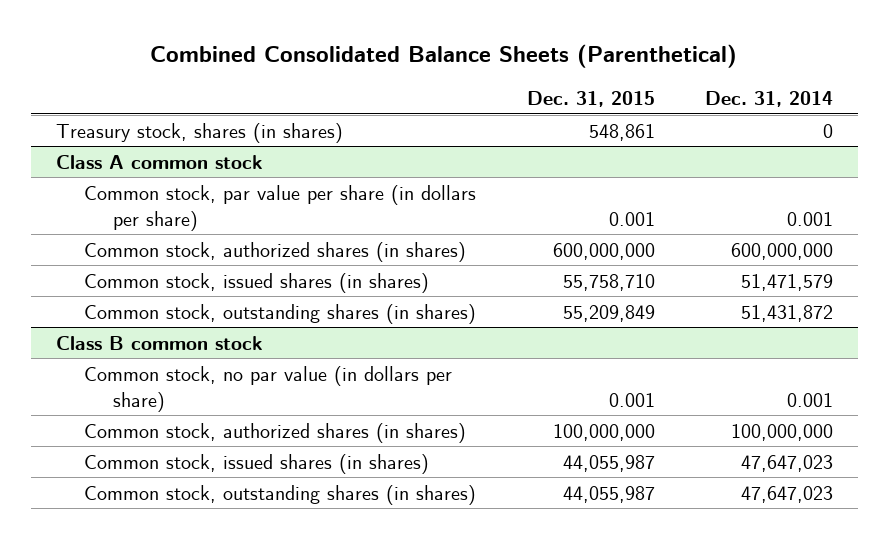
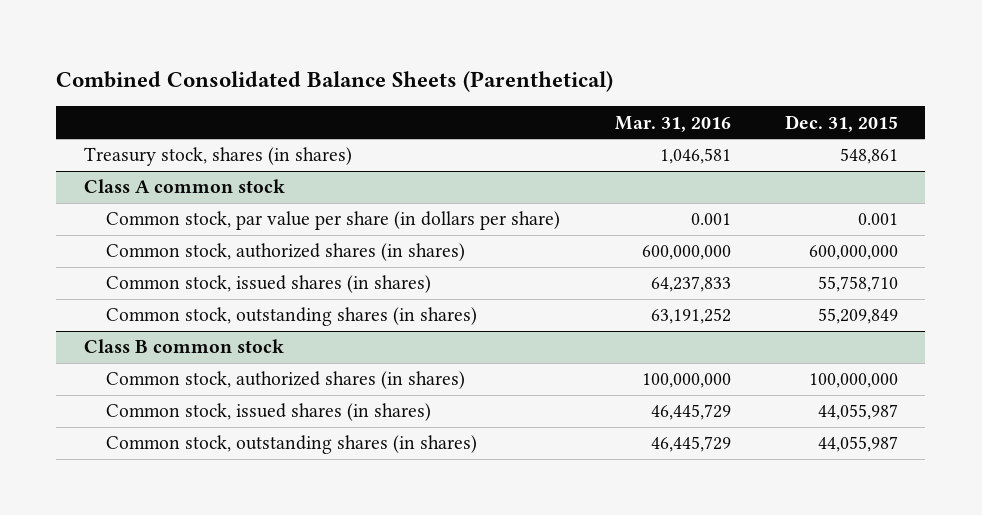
[704,91,833,108] Dec. 31, 2014 -> none
none -> [614,115,731,132] Mar. 31, 2016
[84,365,453,412] Common stock, no par value (in dollars per share) -> none

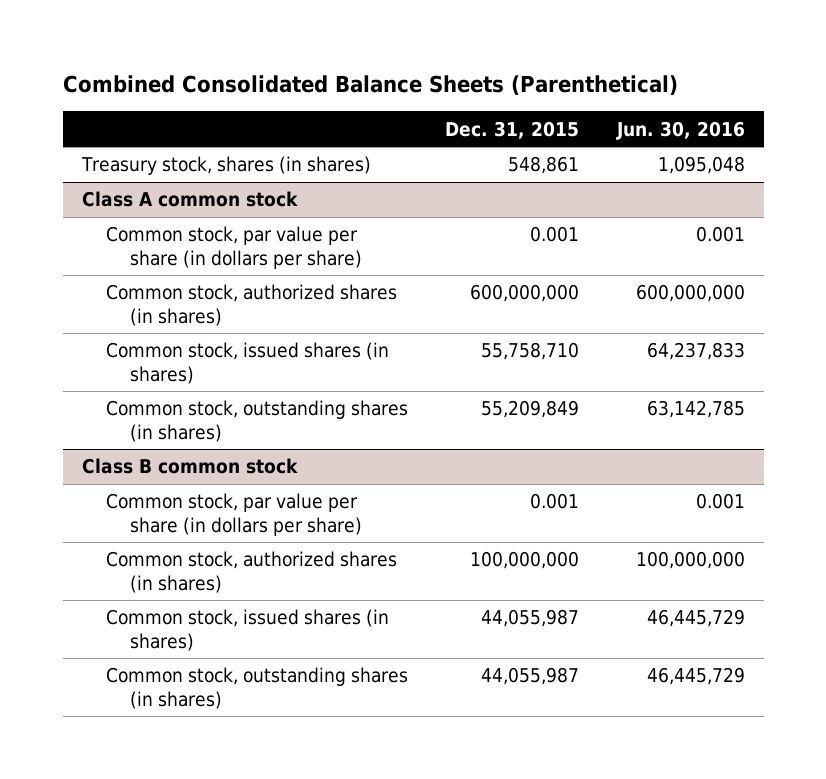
[614,115,731,132] Mar. 31, 2016 -> none
none -> [615,120,745,140] Jun. 30, 2016
none -> [105,493,363,537] Common stock, par value per share (in dollars per share)

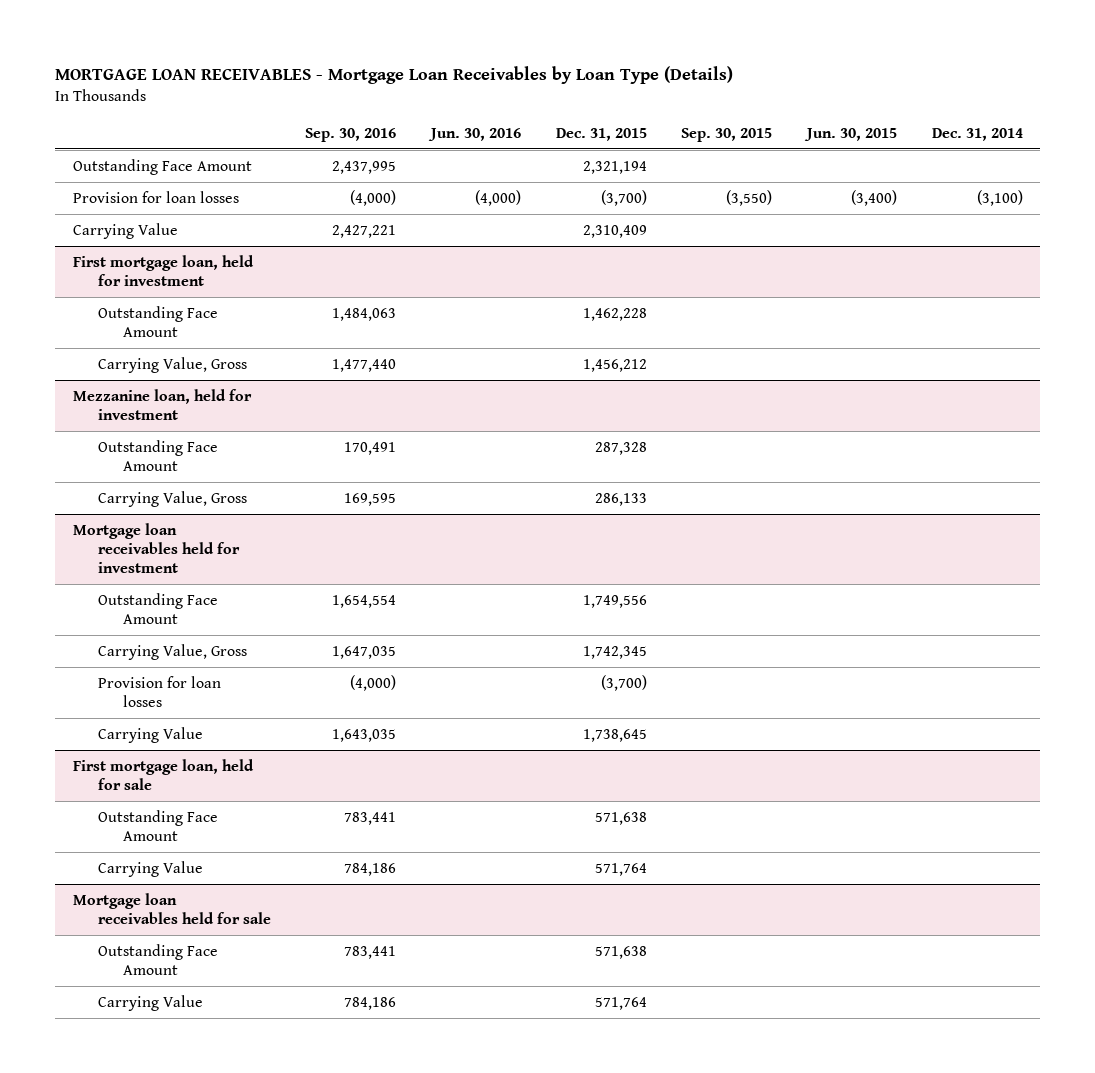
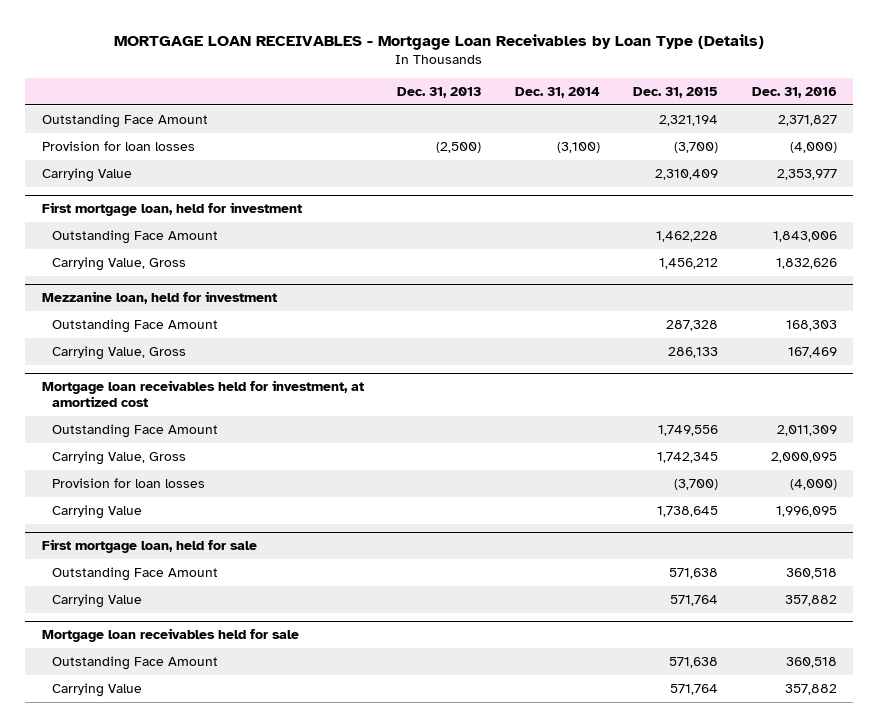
[305,127,397,142] Sep. 30, 2016 -> none
[428,127,522,141] Jun. 30, 2016 -> none
[681,127,773,142] Sep. 30, 2015 -> none
[804,127,898,141] Jun. 30, 2015 -> none
none -> [397,86,482,98] Dec. 31, 2013
none -> [751,86,837,98] Dec. 31, 2016
[72,522,240,573] Mortgage loan receivables held for investment -> [41,380,364,408] Mortgage loan receivables held for investment, at amortized cost

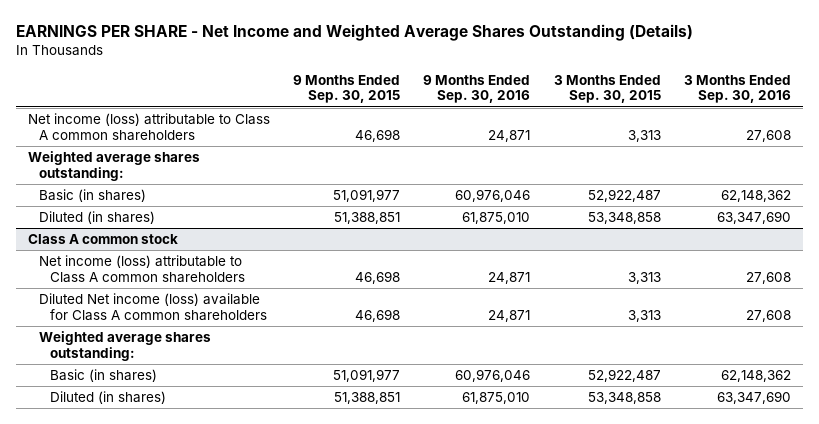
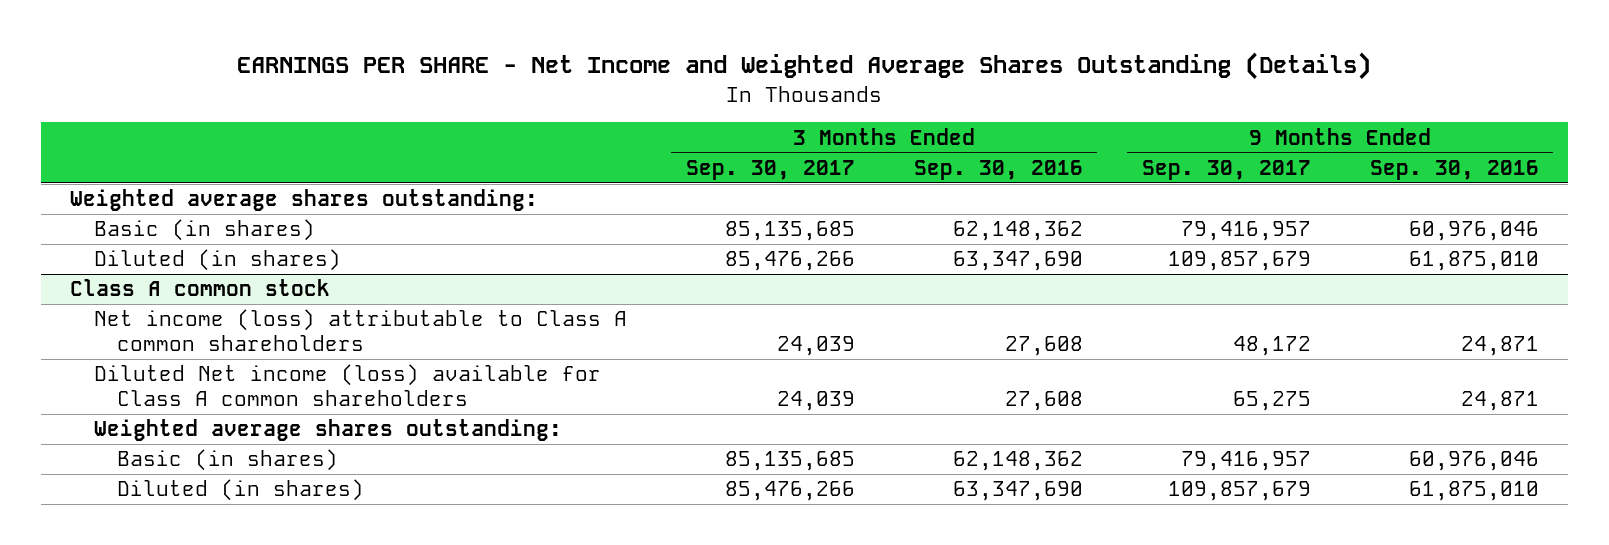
[293,74,401,104] 9 Months Ended Sep. 30, 2015 -> none
[553,74,661,104] 3 Months Ended Sep. 30, 2015 -> none
none -> [685,159,855,180] Sep. 30, 2017
none -> [1141,159,1311,180] Sep. 30, 2017
[27,112,270,141] Net income (loss) attributable to Class A common shareholders -> none

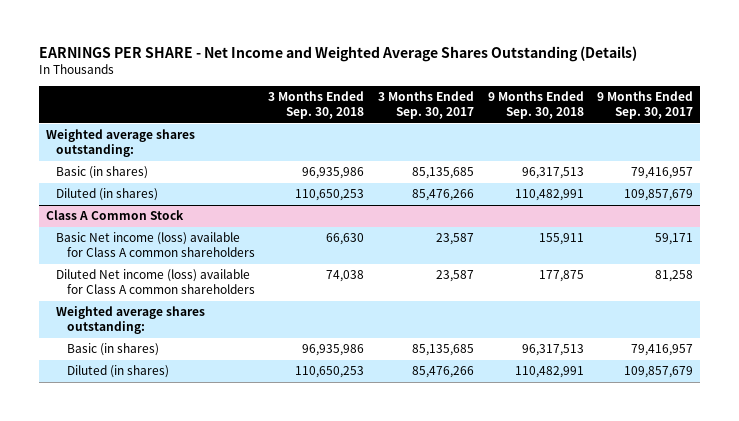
[913,159,1083,180] Sep. 30, 2016 -> none
[1369,159,1539,180] Sep. 30, 2016 -> none
none -> [268,91,365,120] 3 Months Ended Sep. 30, 2018
none -> [487,91,584,120] 9 Months Ended Sep. 30, 2018
[70,279,331,297] Class A common stock -> [45,210,184,221] Class A Common Stock
[93,309,627,352] Net income (loss) attributable to Class A common shareholders -> [56,232,255,258] Basic Net income (loss) available for Class A common shareholders
[776,336,855,357] 24,039 -> [435,233,474,246] 23,587
[1232,336,1311,357] 48,172 -> [655,233,694,246] 59,171
[776,391,855,412] 24,039 -> [435,270,474,283] 23,587
[1232,391,1311,412] 65,275 -> [655,270,694,283] 81,258

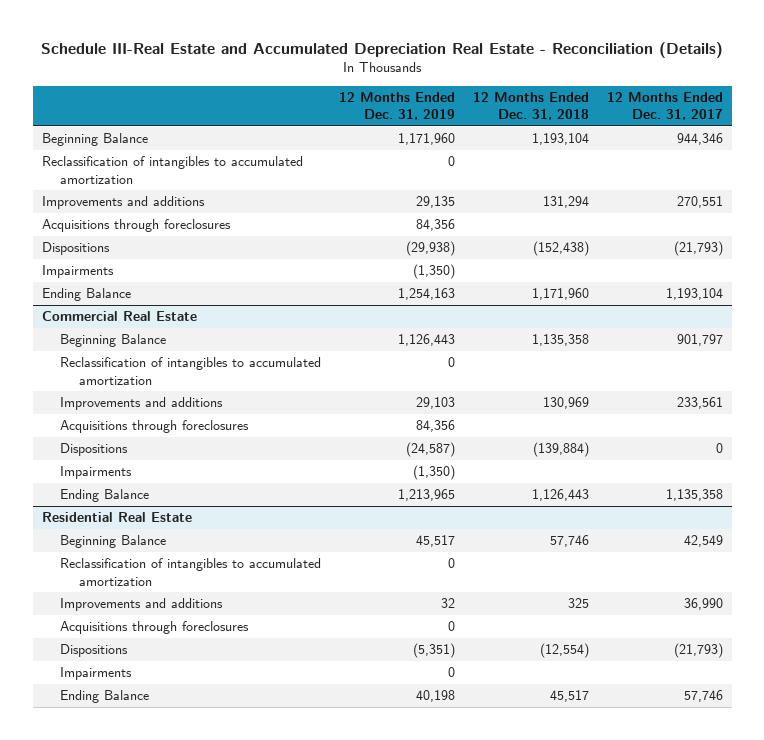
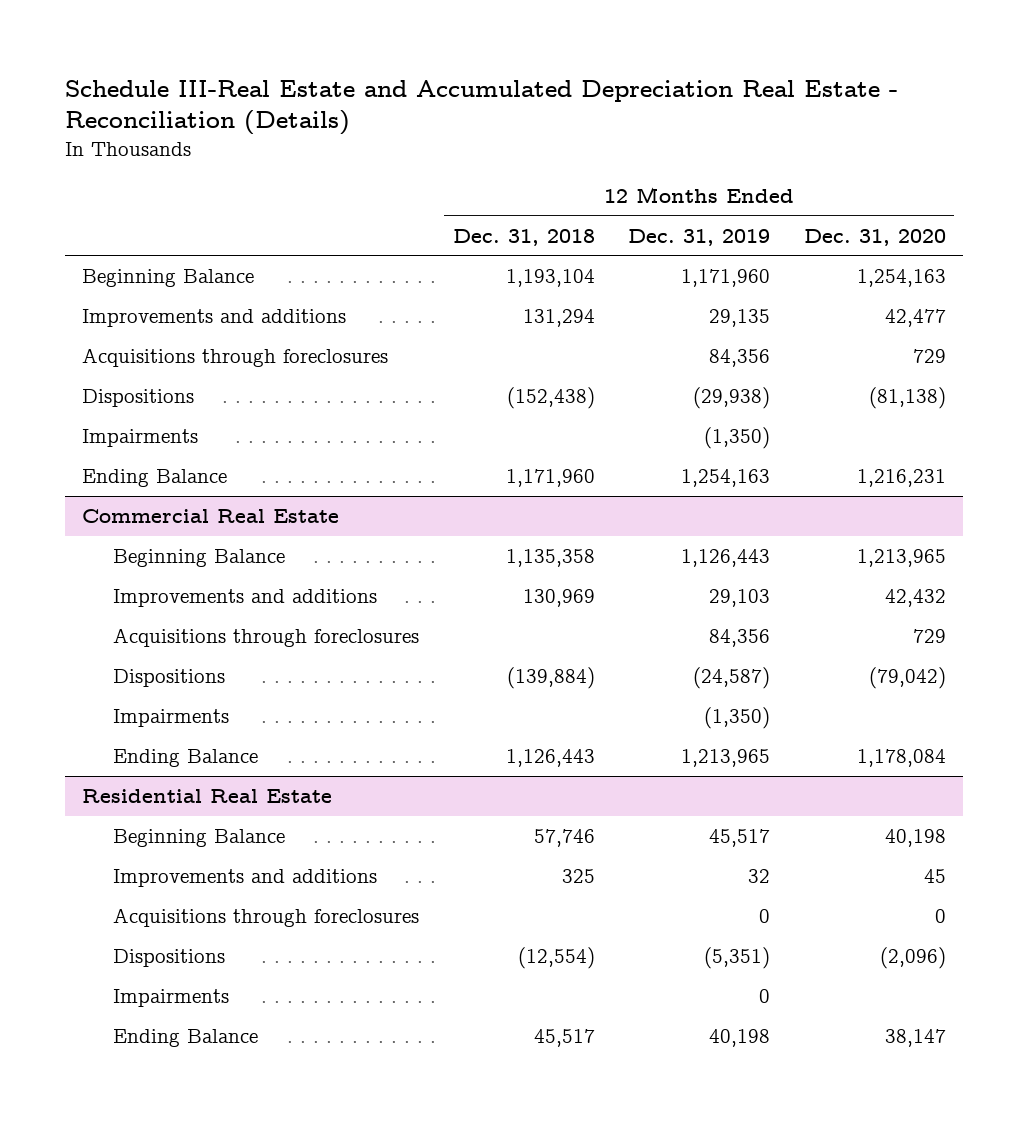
[606,91,723,121] 12 Months Ended Dec. 31, 2017 -> none
none -> [804,228,947,246] Dec. 31, 2020
[41,156,303,184] Reclassification of intangibles to accumulated amortization -> none
[60,357,322,385] Reclassification of intangibles to accumulated amortization -> none
[60,558,322,586] Reclassification of intangibles to accumulated amortization -> none

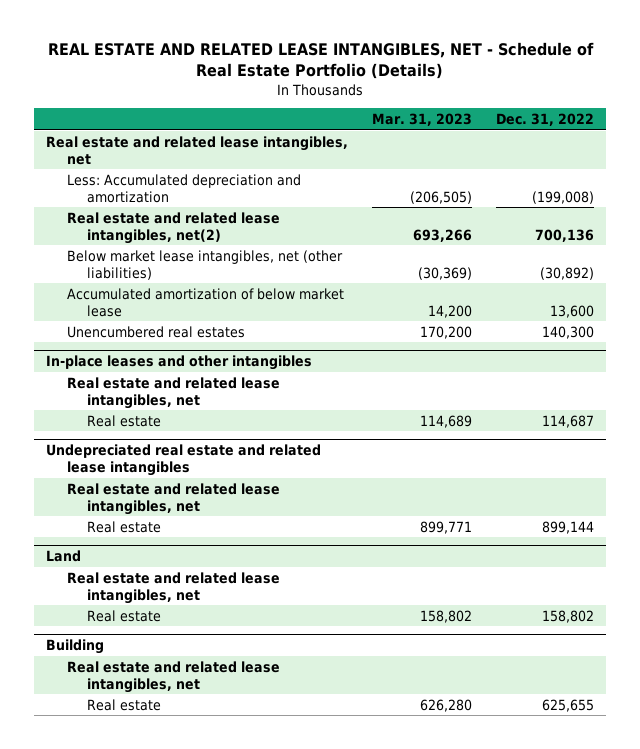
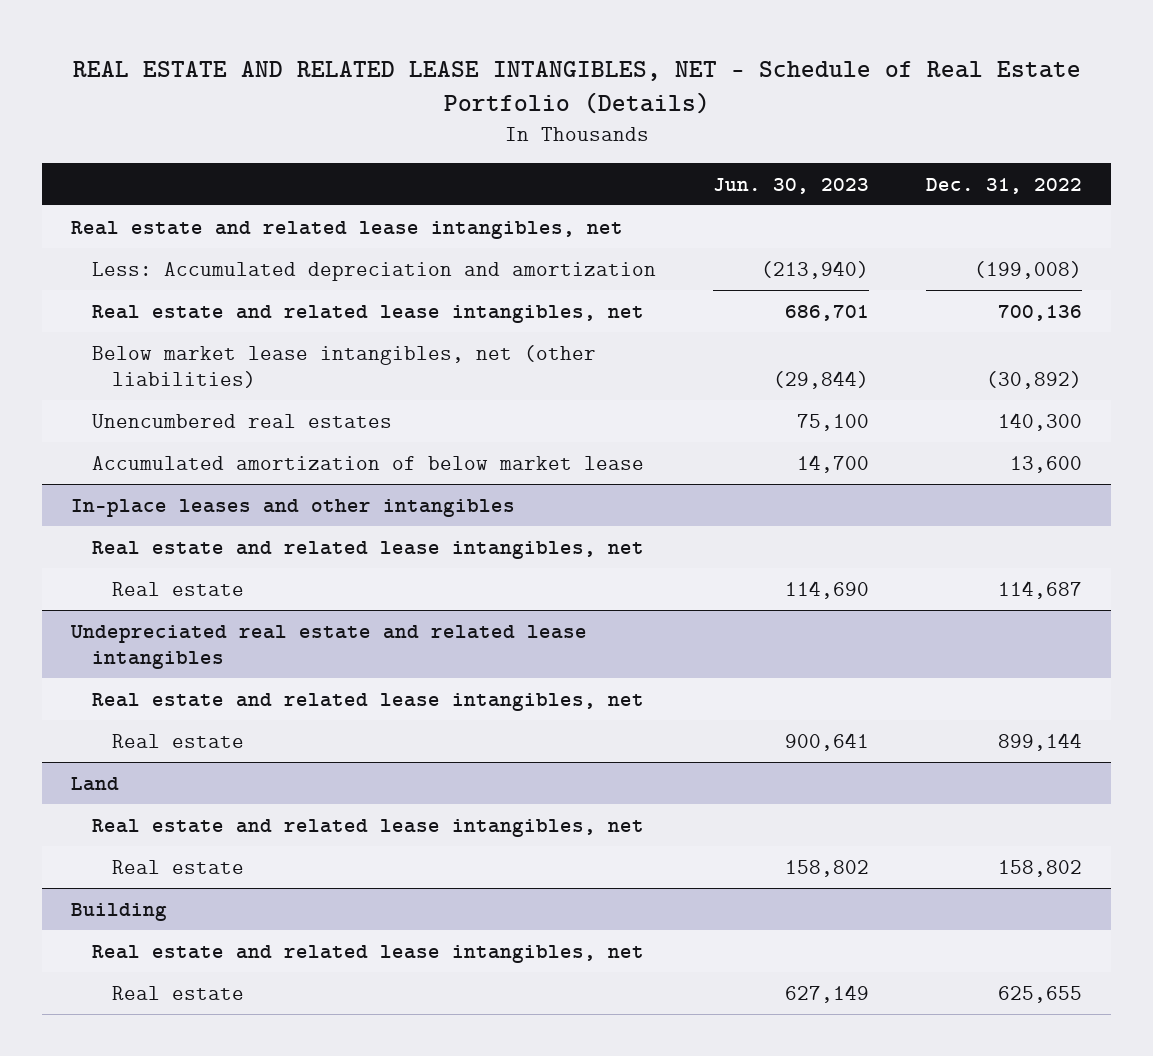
[372,112,473,126] Mar. 31, 2023 -> none
none -> [712,177,869,194] Jun. 30, 2023
[66,211,280,244] Real estate and related lease intangibles, net(2) -> [91,304,644,323] Real estate and related lease intangibles, net
[66,287,344,317] Accumulated amortization of below market lease -> [91,455,644,470] Accumulated amortization of below market lease

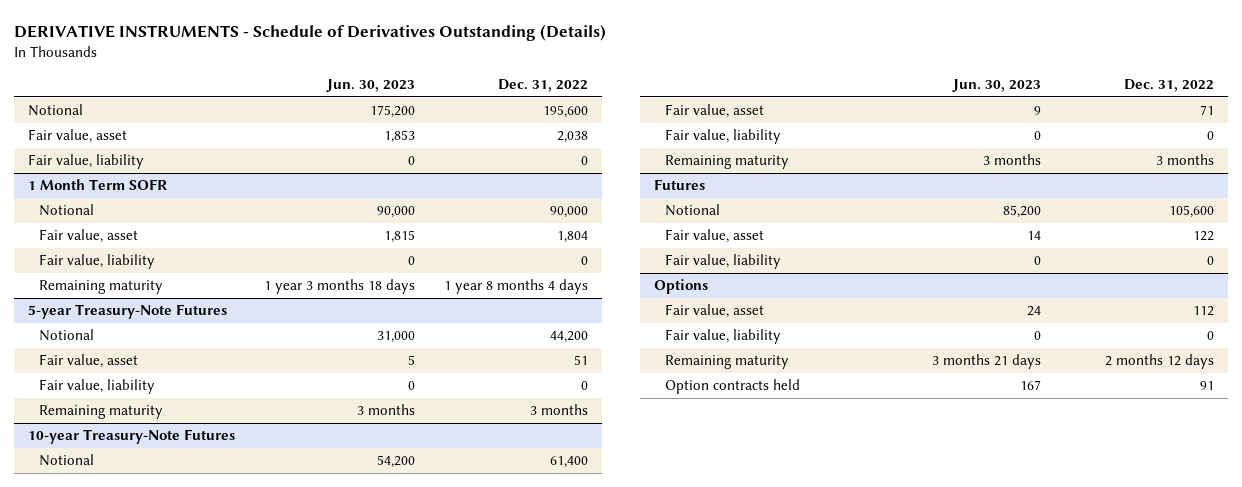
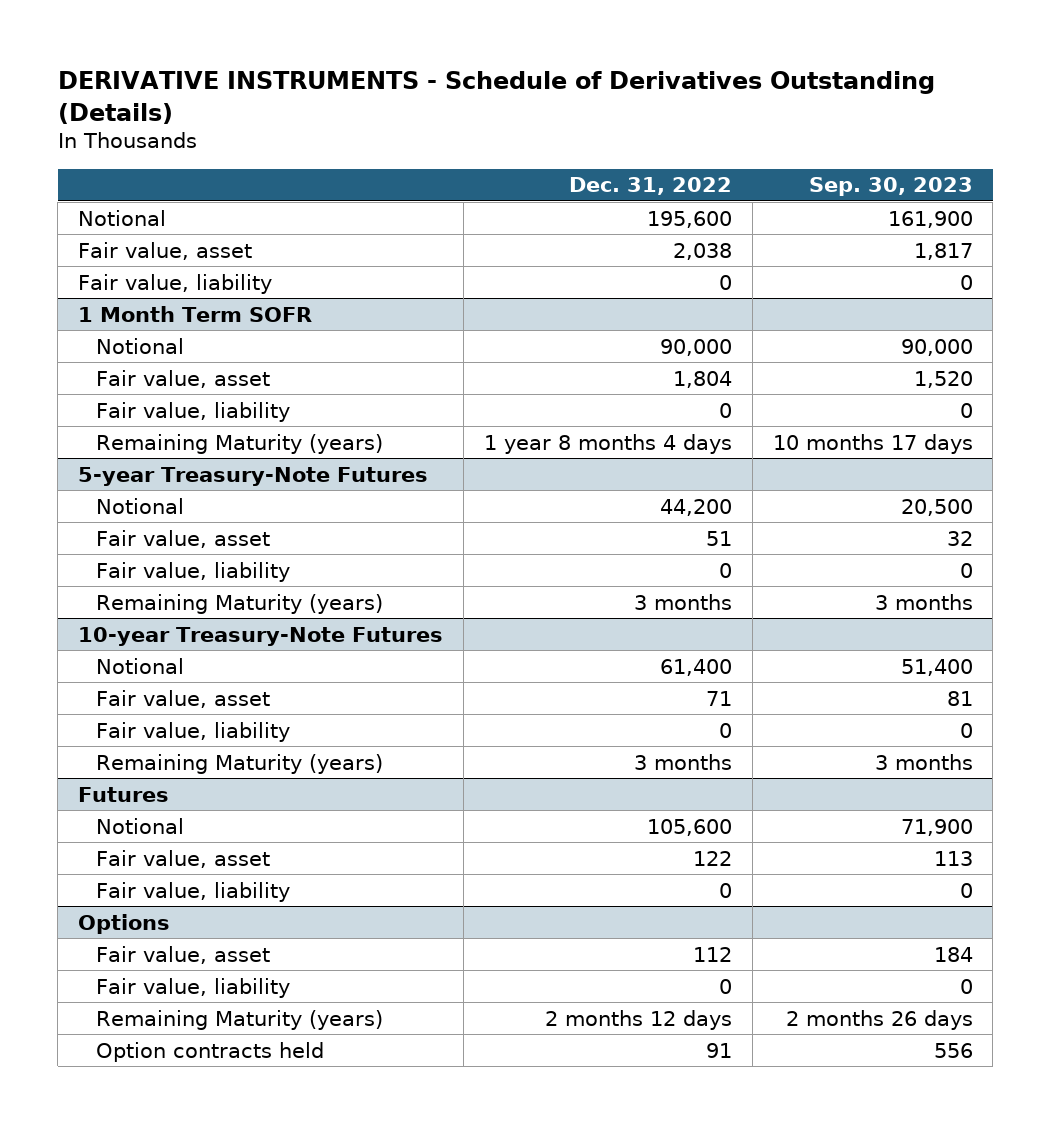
[326,79,416,93] Jun. 30, 2023 -> none
none -> [808,177,973,197] Sep. 30, 2023
[39,280,164,295] Remaining maturity -> [95,433,383,454] Remaining Maturity (years)
[39,405,164,420] Remaining maturity -> [95,593,383,614] Remaining Maturity (years)
[664,155,789,170] Remaining maturity -> [95,753,383,774] Remaining Maturity (years)
[664,355,789,370] Remaining maturity -> [95,1009,383,1030] Remaining Maturity (years)

